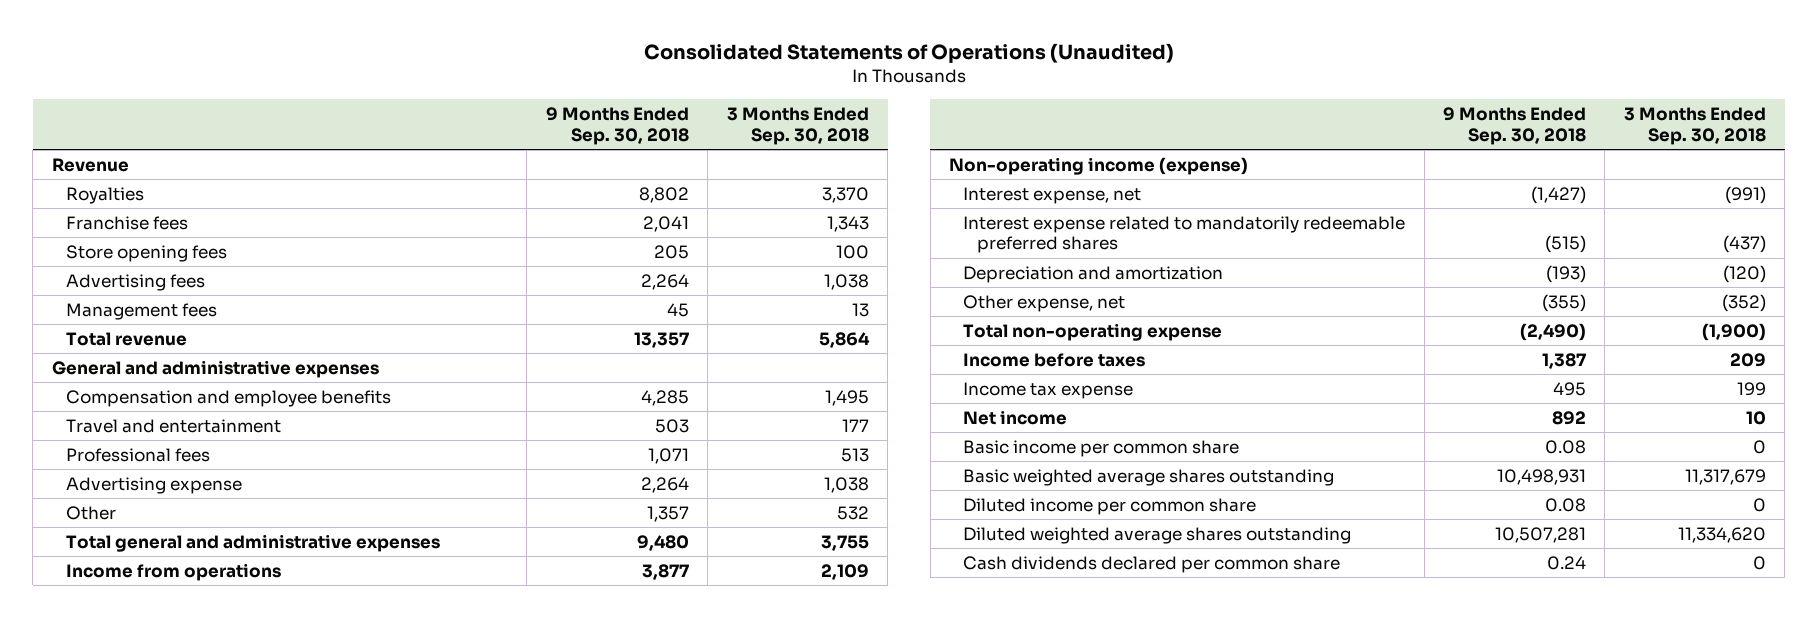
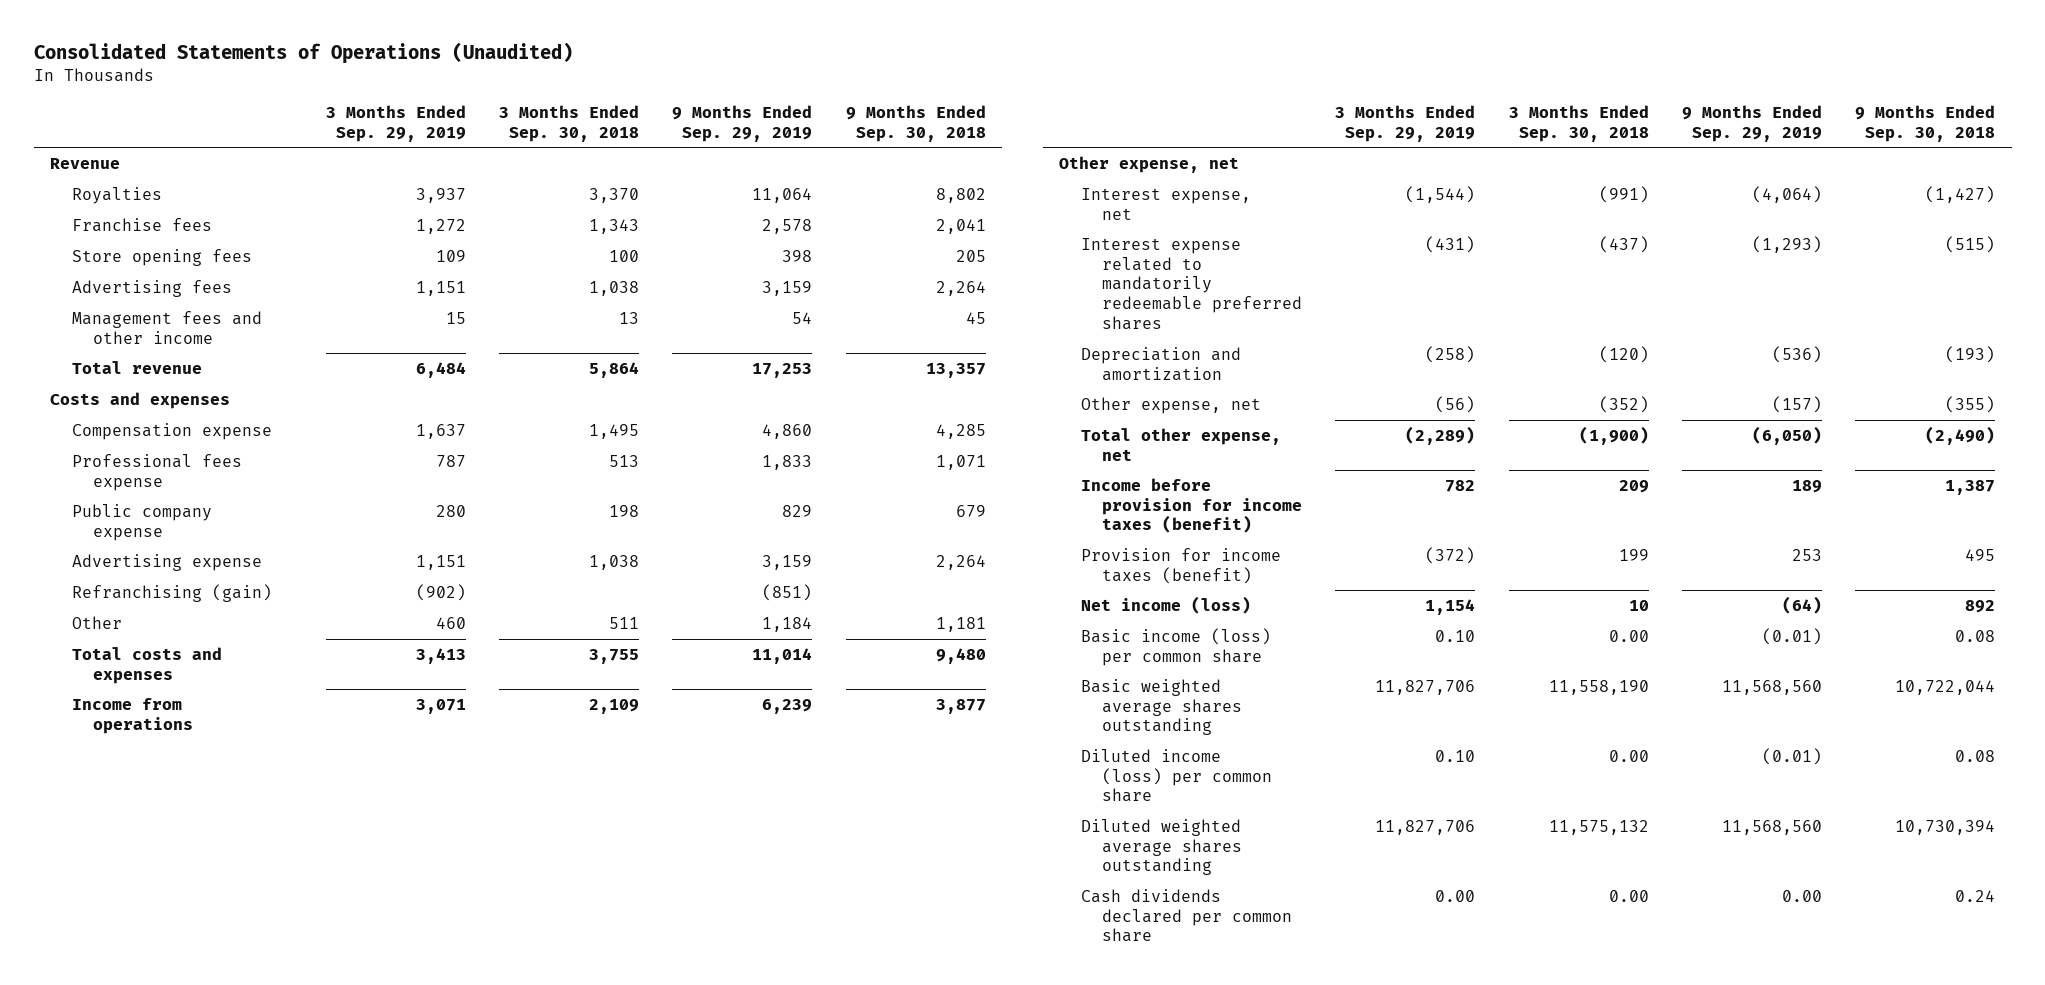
none -> [326,104,467,142] 3 Months Ended Sep. 29, 2019
none -> [672,104,813,142] 9 Months Ended Sep. 29, 2019
[65,302,217,320] Management fees -> [71,310,262,344] Management fees and other income
[51,359,379,378] General and administrative expenses -> none
[65,418,281,433] Travel and entertainment -> none
none -> [50,391,231,409] Costs and expenses
[65,389,391,407] Compensation and employee benefits -> [71,422,272,440] Compensation expense
[65,447,210,462] Professional fees -> [71,453,242,491] Professional fees expense
none -> [71,503,212,541] Public company expense
none -> [71,583,272,602] Refranchising (gain)
[646,505,689,522] 1,357 -> [935,616,986,632] 1,181
[836,505,869,520] 532 -> [609,616,640,629] 511
[65,533,440,552] Total general and administrative expenses -> [71,646,222,684] Total costs and expenses
[949,156,1249,175] Non-operating income (expense) -> [1059,155,1240,173] Other expense, net
[963,322,1223,341] Total non-operating expense -> [1080,427,1281,461] Total other expense, net
[963,352,1146,367] Income before taxes -> [1080,477,1303,534] Income before provision for income taxes (benefit)
[963,381,1134,399] Income tax expense -> [1080,547,1281,584] Provision for income taxes (benefit)
[963,409,1068,425] Net income -> [1080,595,1251,614] Net income (loss)
[963,439,1240,457] Basic income per common share -> [1080,627,1271,666] Basic income (loss) per common share
[1752,439,1766,454] 0 -> [1608,629,1649,642] 0.00
[1496,468,1586,485] 10,498,931 -> [1894,679,1995,695] 10,722,044
[1684,468,1766,485] 11,317,679 -> [1548,679,1649,695] 11,558,190
[963,497,1257,515] Diluted income per common share -> [1080,748,1273,803] Diluted income (loss) per common share
[1752,497,1766,512] 0 -> [1608,749,1649,762] 0.00
[1494,526,1586,543] 10,507,281 -> [1894,819,1995,835] 10,730,394
[1677,526,1766,543] 11,334,620 -> [1548,819,1649,835] 11,575,132
[1752,555,1766,570] 0 -> [1608,889,1649,902] 0.00

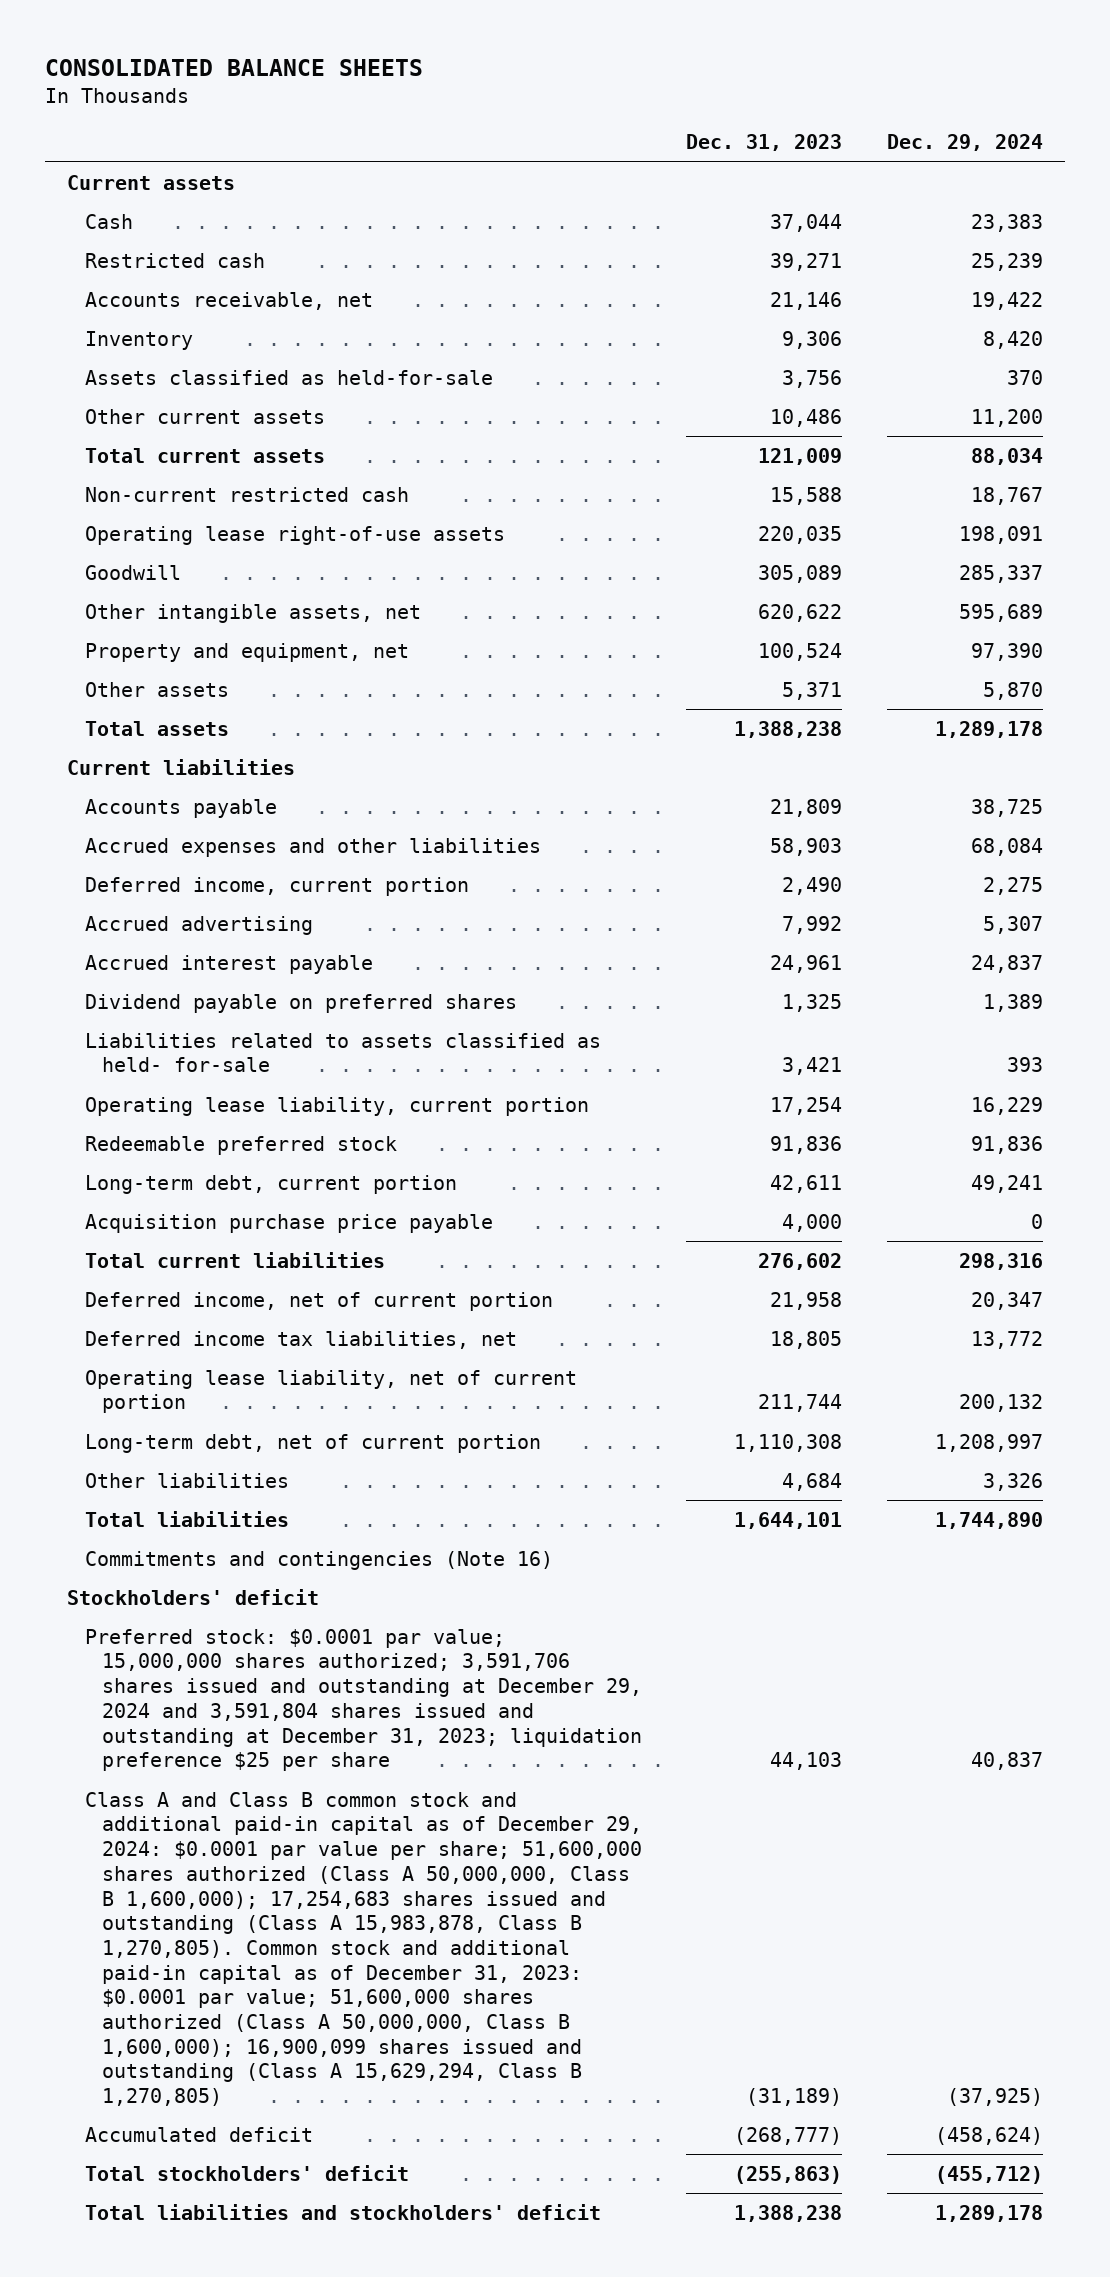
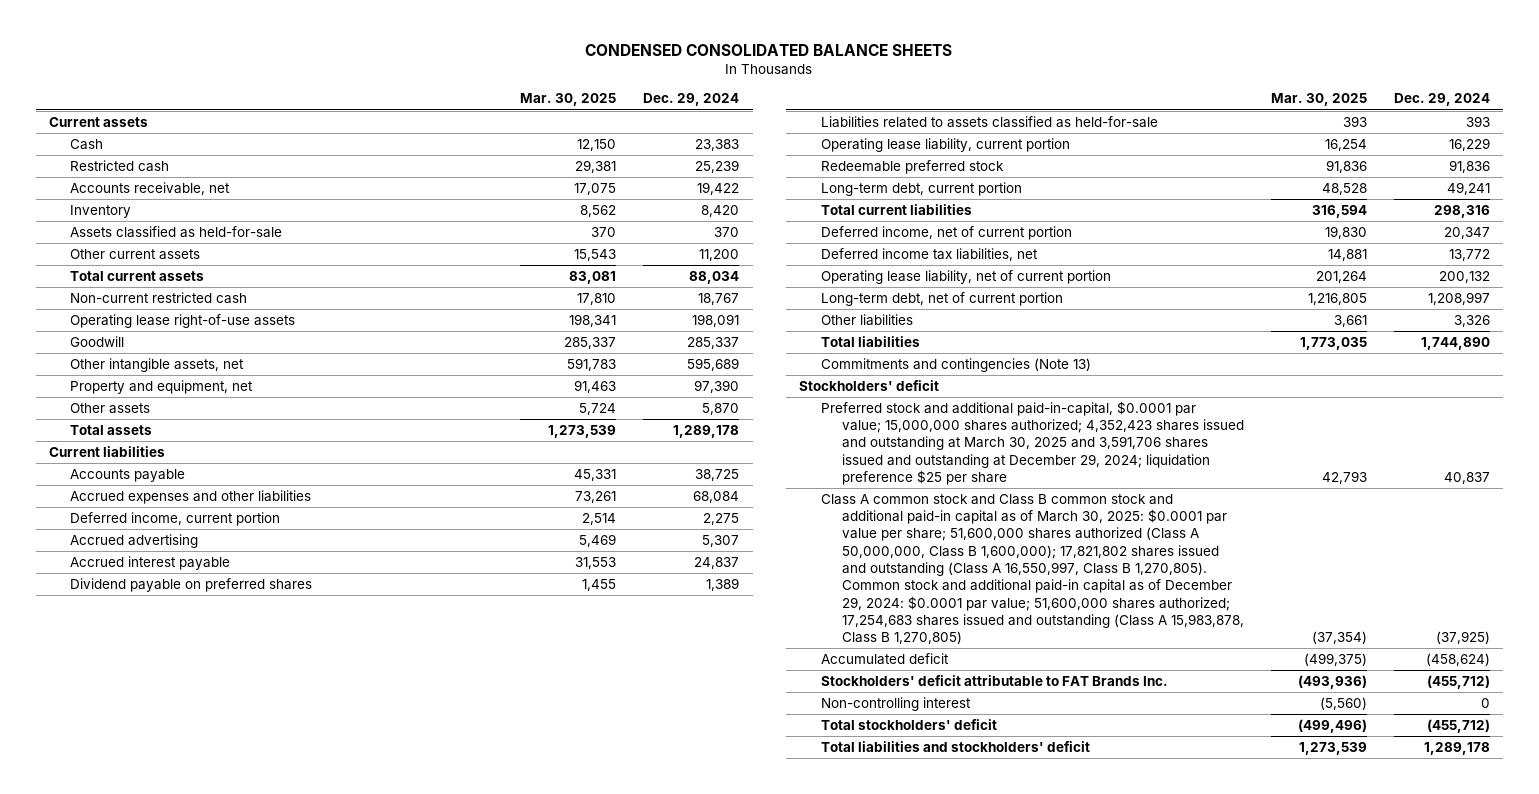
[45,59,424,77] CONSOLIDATED BALANCE SHEETS -> [585,44,953,57] CONDENSED CONSOLIDATED BALANCE SHEETS
[686,134,843,152] Dec. 31, 2023 -> none
none -> [520,93,617,107] Mar. 30, 2025
[84,1032,601,1073] Liabilities related to assets classified as held- for-sale -> [820,115,1158,128] Liabilities related to assets classified as held-for-sale
[84,1213,493,1233] Acquisition purchase price payable -> none
[84,1550,553,1570] Commitments and contingencies (Note 16) -> [820,357,1091,372] Commitments and contingencies (Note 13)
[84,1628,643,1772] Preferred stock: $0.0001 par value; 15,000,000 shares authorized; 3,591,706 shares issued and outstanding at December 29, 2024 and 3,591,804 shares issued and outstanding at December 31, 2023; liquidation preference $25 per share -> [820,400,1244,486] Preferred stock and additional paid-in-capital, $0.0001 par value; 15,000,000 shares authorized; 4,352,423 shares issued and outstanding at March 30, 2025 and 3,591,706 shares issued and outstanding at December 29, 2024; liquidation preference $25 per share
[84,1791,643,2107] Class A and Class B common stock and additional paid-in capital as of December 29, 2024: $0.0001 par value per share; 51,600,000 shares authorized (Class A 50,000,000, Class B 1,600,000); 17,254,683 shares issued and outstanding (Class A 15,983,878, Class B 1,270,805). Common stock and additional paid-in capital as of December 31, 2023: $0.0001 par value; 51,600,000 shares authorized (Class A 50,000,000, Class B 1,600,000); 16,900,099 shares issued and outstanding (Class A 15,629,294, Class B 1,270,805) -> [820,493,1244,645] Class A common stock and Class B common stock and additional paid-in capital as of March 30, 2025: $0.0001 par value per share; 51,600,000 shares authorized (Class A 50,000,000, Class B 1,600,000); 17,821,802 shares issued and outstanding (Class A 16,550,997, Class B 1,270,805). Common stock and additional paid-in capital as of December 29, 2024: $0.0001 par value; 51,600,000 shares authorized; 17,254,683 shares issued and outstanding (Class A 15,983,878, Class B 1,270,805)
none -> [820,674,1168,686] Stockholders' deficit attributable to FAT Brands Inc.
none -> [820,696,971,711] Non-controlling interest

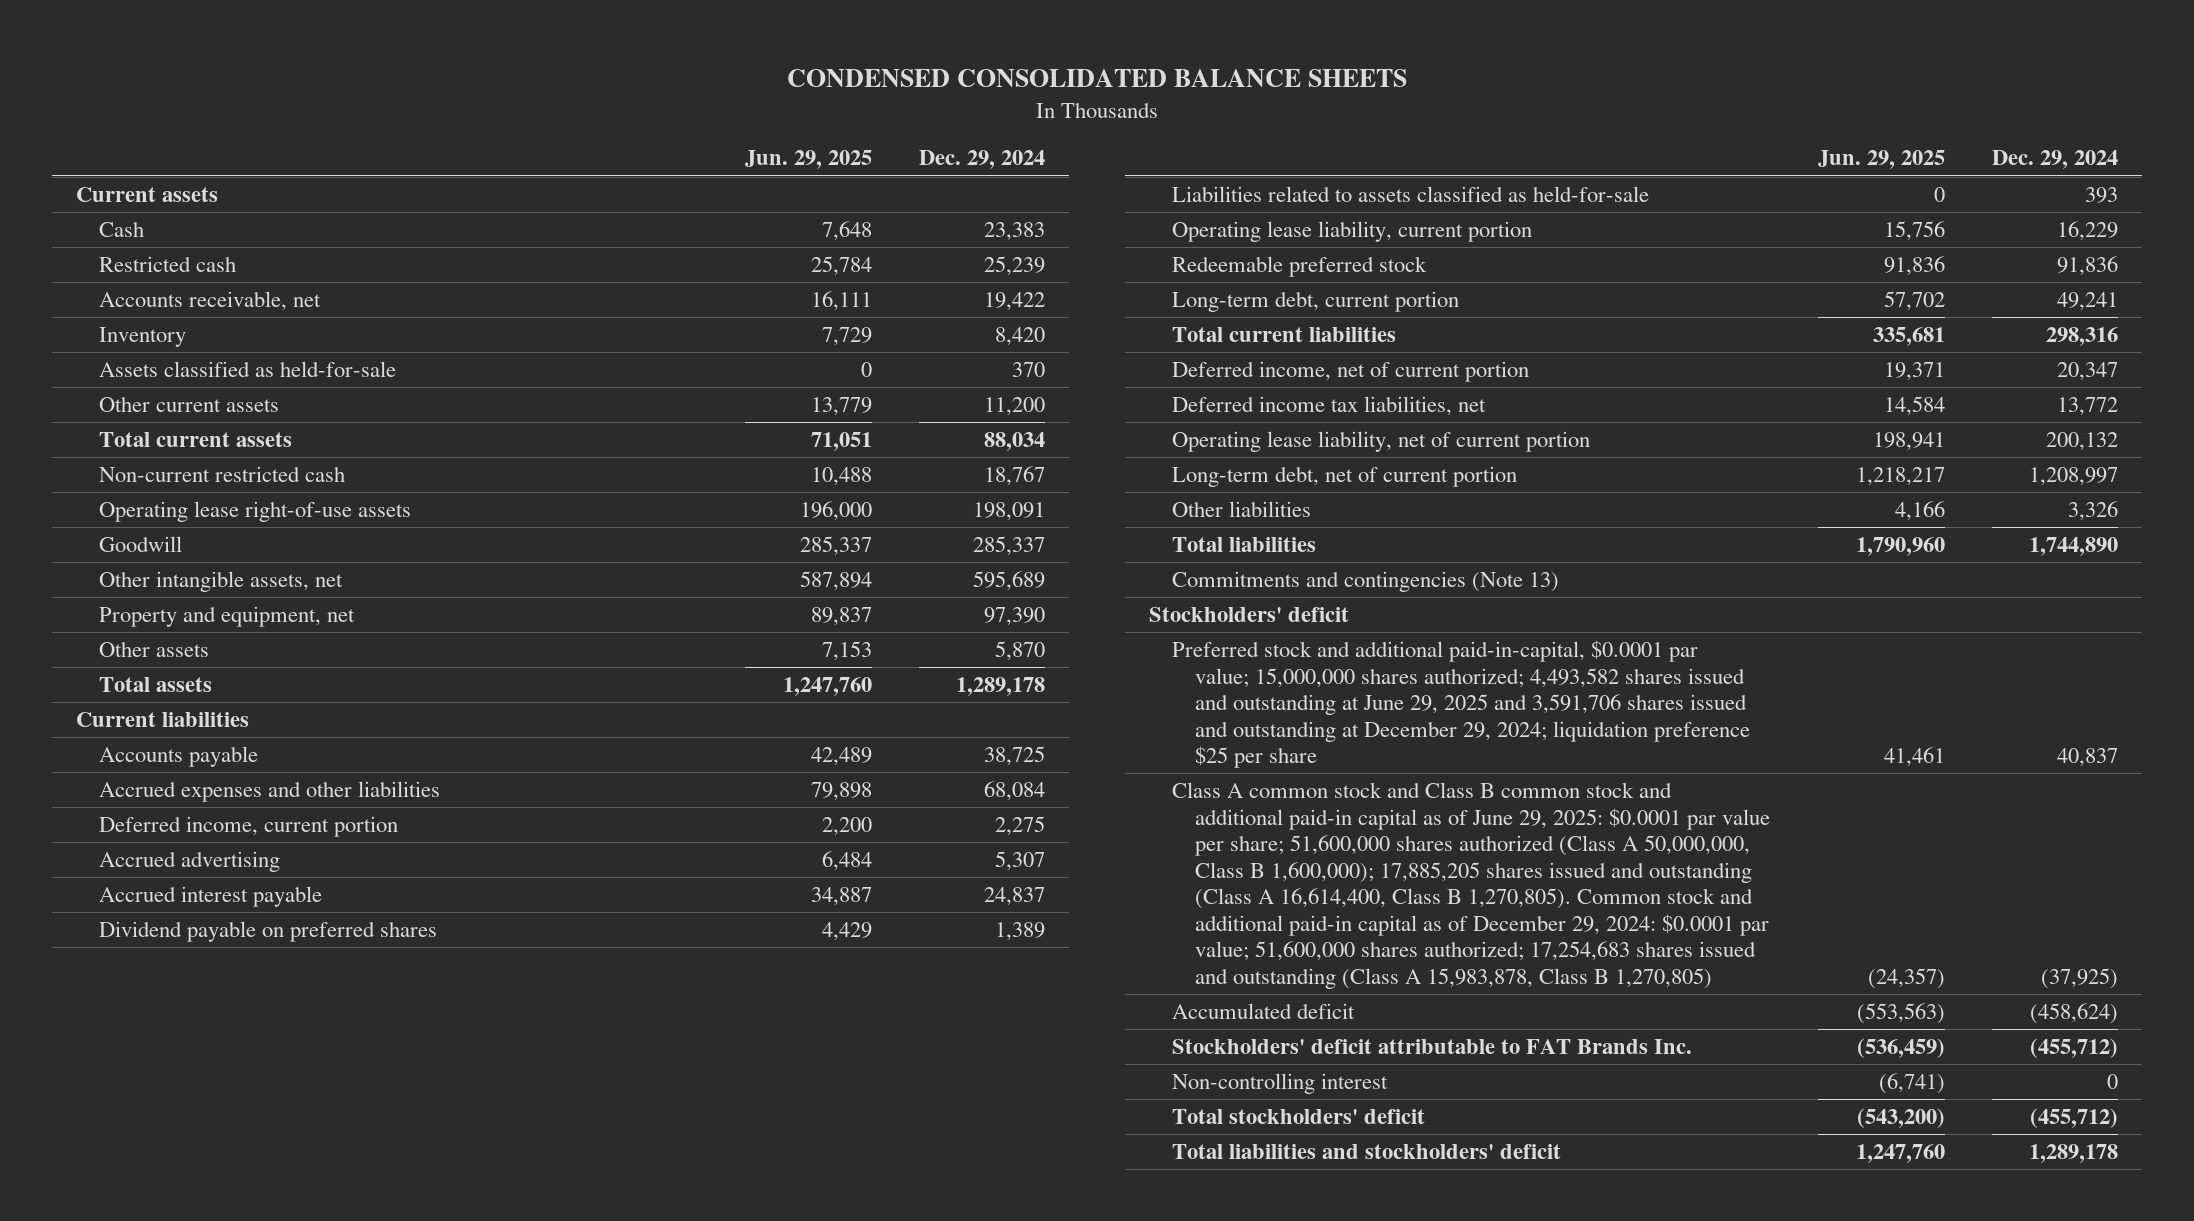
[520,93,617,107] Mar. 30, 2025 -> none
none -> [744,150,872,170] Jun. 29, 2025
[820,400,1244,486] Preferred stock and additional paid-in-capital, $0.0001 par value; 15,000,000 shares authorized; 4,352,423 shares issued and outstanding at March 30, 2025 and 3,591,706 shares issued and outstanding at December 29, 2024; liquidation preference $25 per share -> [1171,640,1751,769] Preferred stock and additional paid-in-capital, $0.0001 par value; 15,000,000 shares authorized; 4,493,582 shares issued and outstanding at June 29, 2025 and 3,591,706 shares issued and outstanding at December 29, 2024; liquidation preference $25 per share
[820,493,1244,645] Class A common stock and Class B common stock and additional paid-in capital as of March 30, 2025: $0.0001 par value per share; 51,600,000 shares authorized (Class A 50,000,000, Class B 1,600,000); 17,821,802 shares issued and outstanding (Class A 16,550,997, Class B 1,270,805). Common stock and additional paid-in capital as of December 29, 2024: $0.0001 par value; 51,600,000 shares authorized; 17,254,683 shares issued and outstanding (Class A 15,983,878, Class B 1,270,805) -> [1171,782,1771,989] Class A common stock and Class B common stock and additional paid-in capital as of June 29, 2025: $0.0001 par value per share; 51,600,000 shares authorized (Class A 50,000,000, Class B 1,600,000); 17,885,205 shares issued and outstanding (Class A 16,614,400, Class B 1,270,805). Common stock and additional paid-in capital as of December 29, 2024: $0.0001 par value; 51,600,000 shares authorized; 17,254,683 shares issued and outstanding (Class A 15,983,878, Class B 1,270,805)

